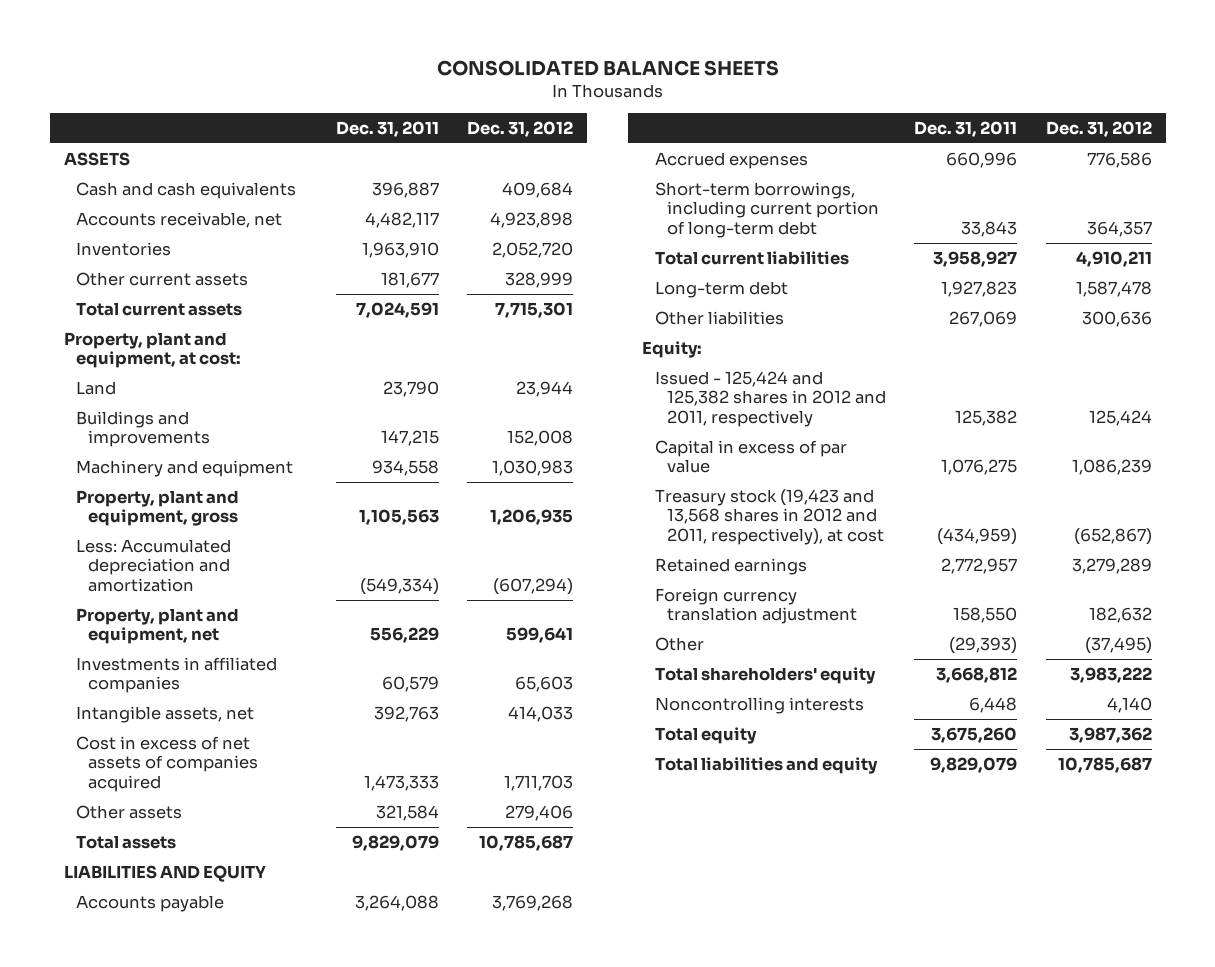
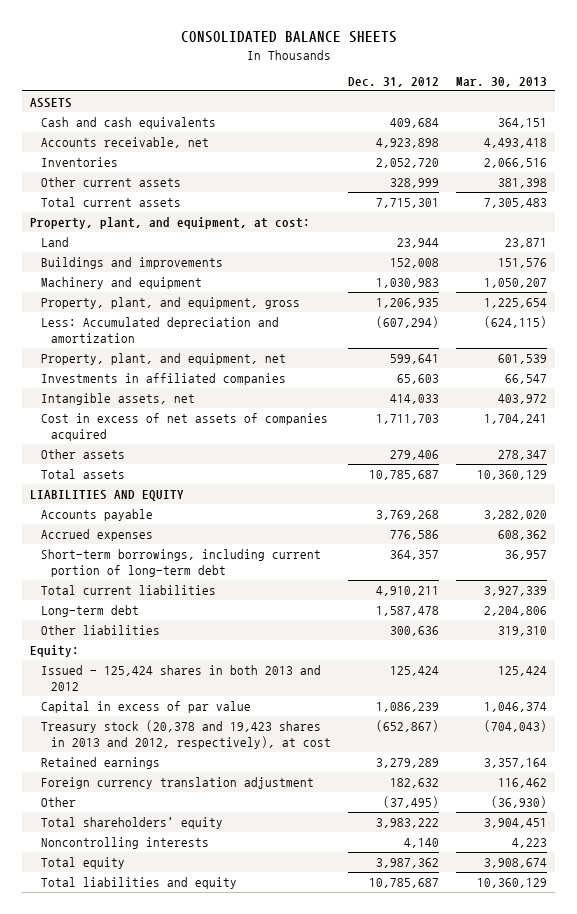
[335,120,439,137] Dec. 31, 2011 -> none
none -> [455,77,547,88] Mar. 30, 2013
[63,331,242,369] Property, plant and equipment, at cost: -> [30,216,311,229] Property, plant, and equipment, at cost:
[76,489,240,527] Property, plant and equipment, gross -> [40,296,300,309] Property, plant, and equipment, gross
[76,607,240,645] Property, plant and equipment, net -> [40,352,286,365] Property, plant, and equipment, net
[654,370,887,427] Issued - 125,424 and 125,382 shares in 2012 and 2011, respectively -> [40,664,321,691] Issued - 125,424 shares in both 2013 and 2012
[654,488,885,545] Treasury stock (19,423 and 13,568 shares in 2012 and 2011, respectively), at cost -> [40,719,332,749] Treasury stock (20,378 and 19,423 shares in 2013 and 2012, respectively), at cost

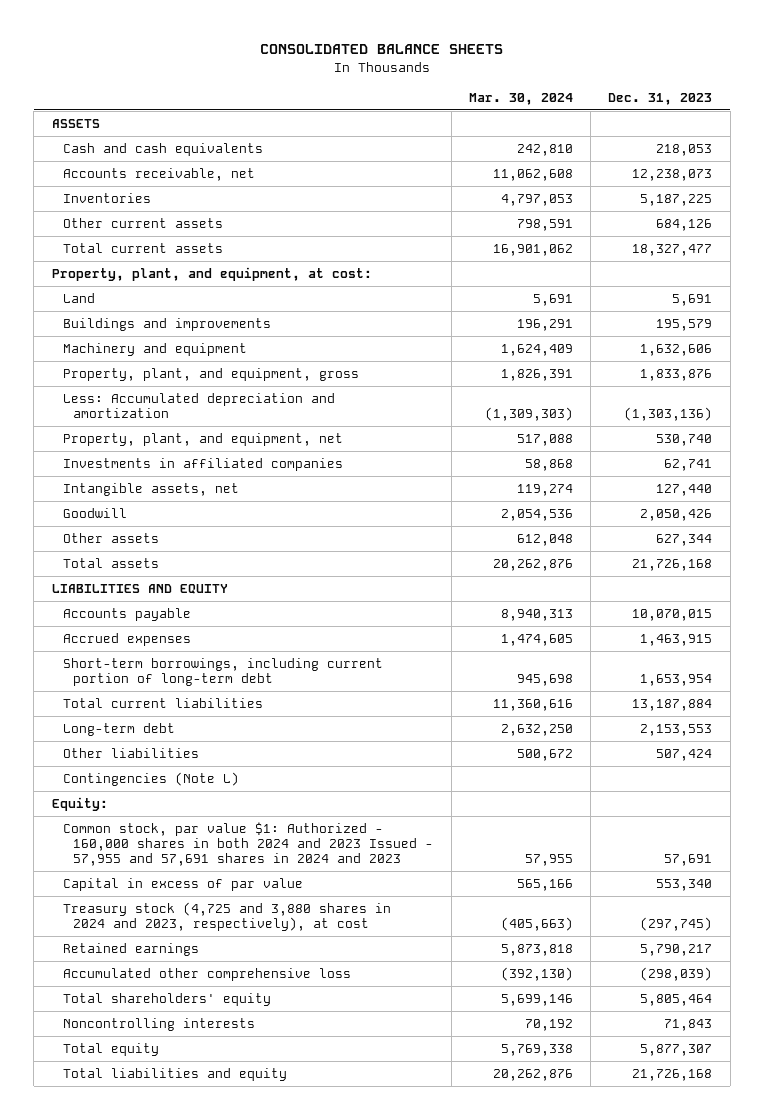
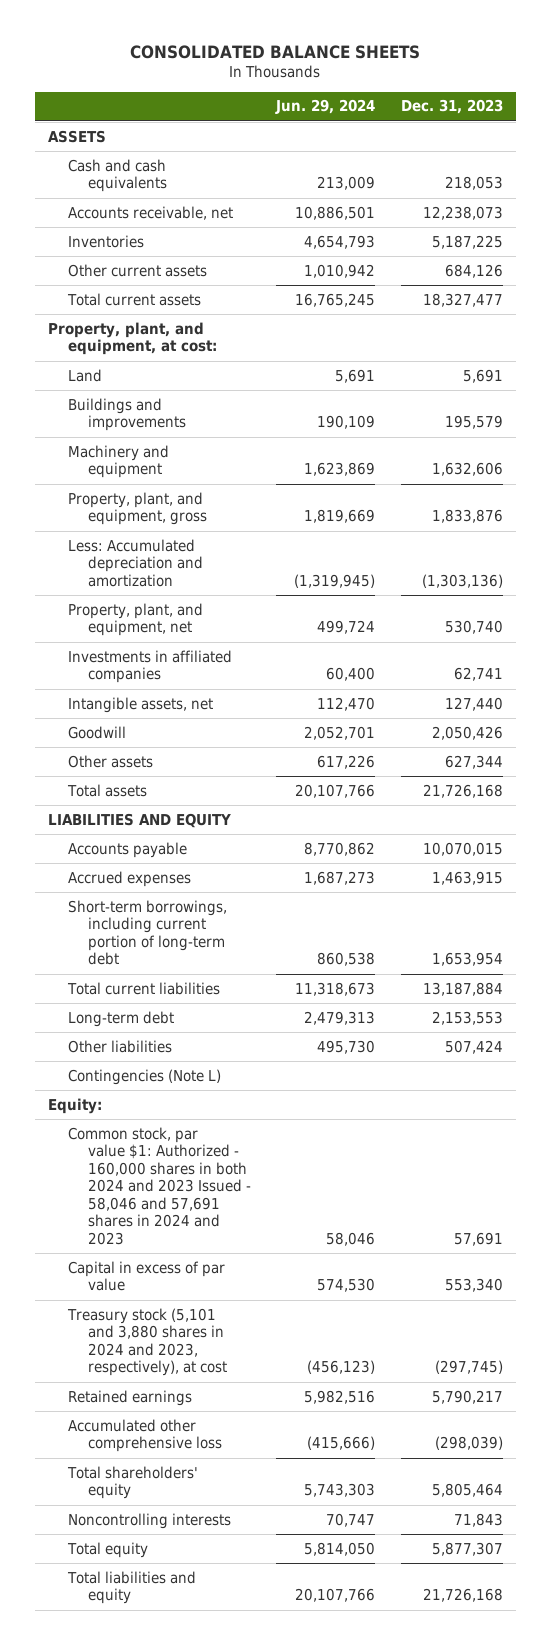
[468,93,573,106] Mar. 30, 2024 -> none
none -> [275,99,376,115] Jun. 29, 2024
[62,821,434,867] Common stock, par value $1: Authorized - 160,000 shares in both 2024 and 2023 Issued - 57,955 and 57,691 shares in 2024 and 2023 -> [67,1126,251,1245] Common stock, par value $1: Authorized - 160,000 shares in both 2024 and 2023 Issued - 58,046 and 57,691 shares in 2024 and 2023
[62,901,391,932] Treasury stock (4,725 and 3,880 shares in 2024 and 2023, respectively), at cost -> [66,1307,227,1377] Treasury stock (5,101 and 3,880 shares in 2024 and 2023, respectively), at cost

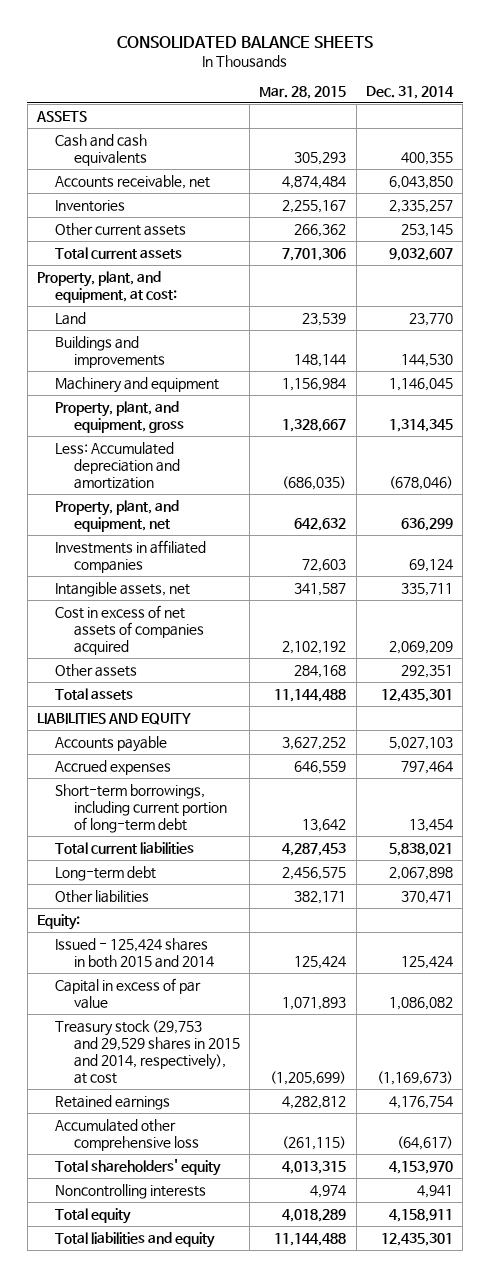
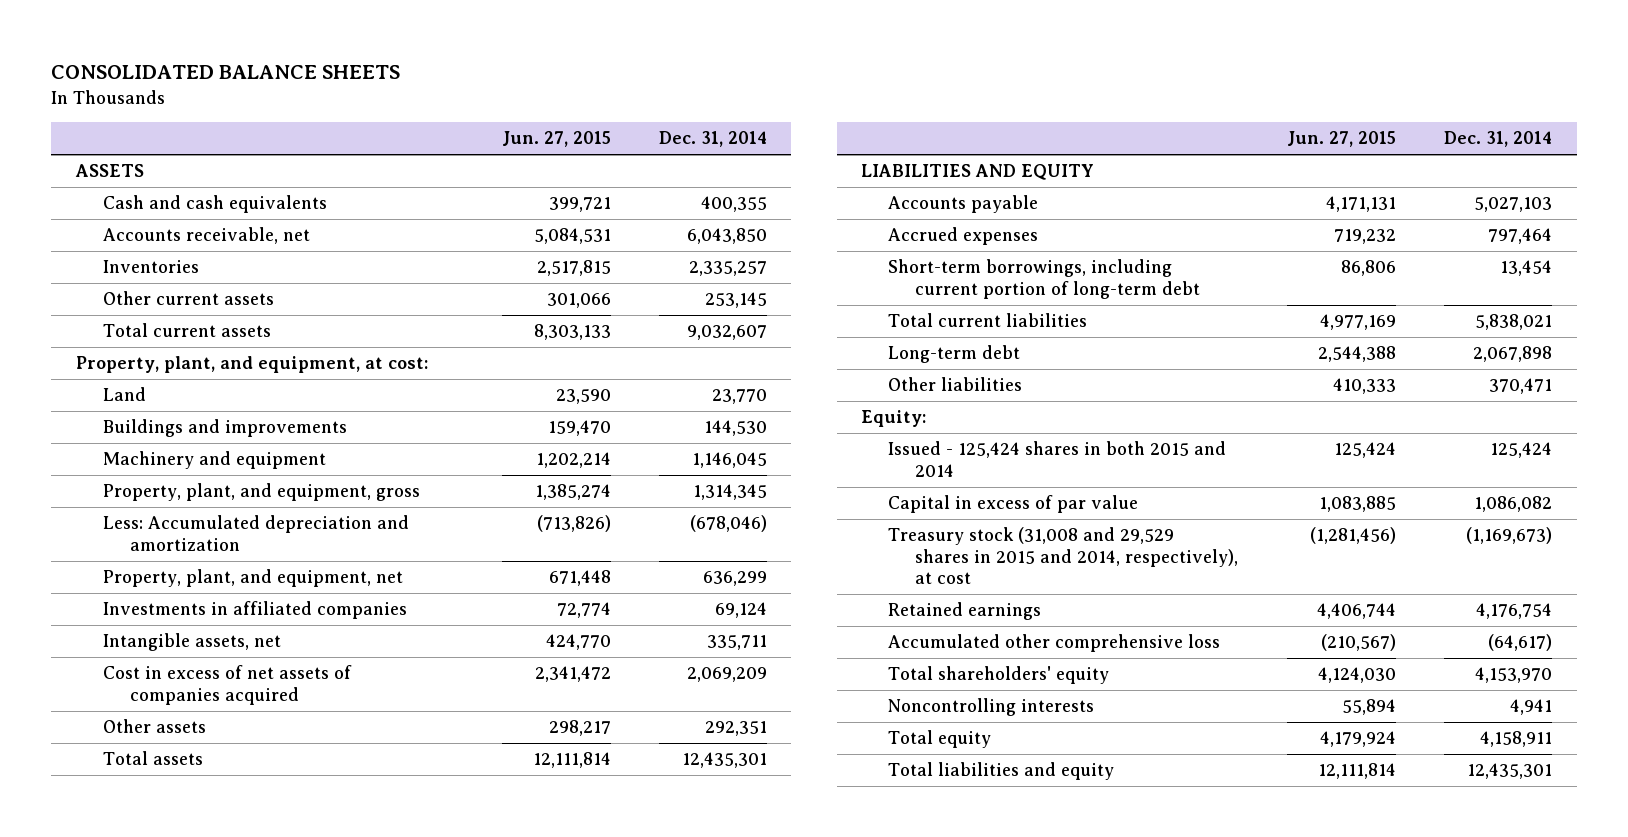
[259,85,347,99] Mar. 28, 2015 -> none
none -> [501,131,611,148] Jun. 27, 2015
[55,1019,240,1084] Treasury stock (29,753 and 29,529 shares in 2015 and 2014, respectively), at cost -> [888,527,1239,585] Treasury stock (31,008 and 29,529 shares in 2015 and 2014, respectively), at cost

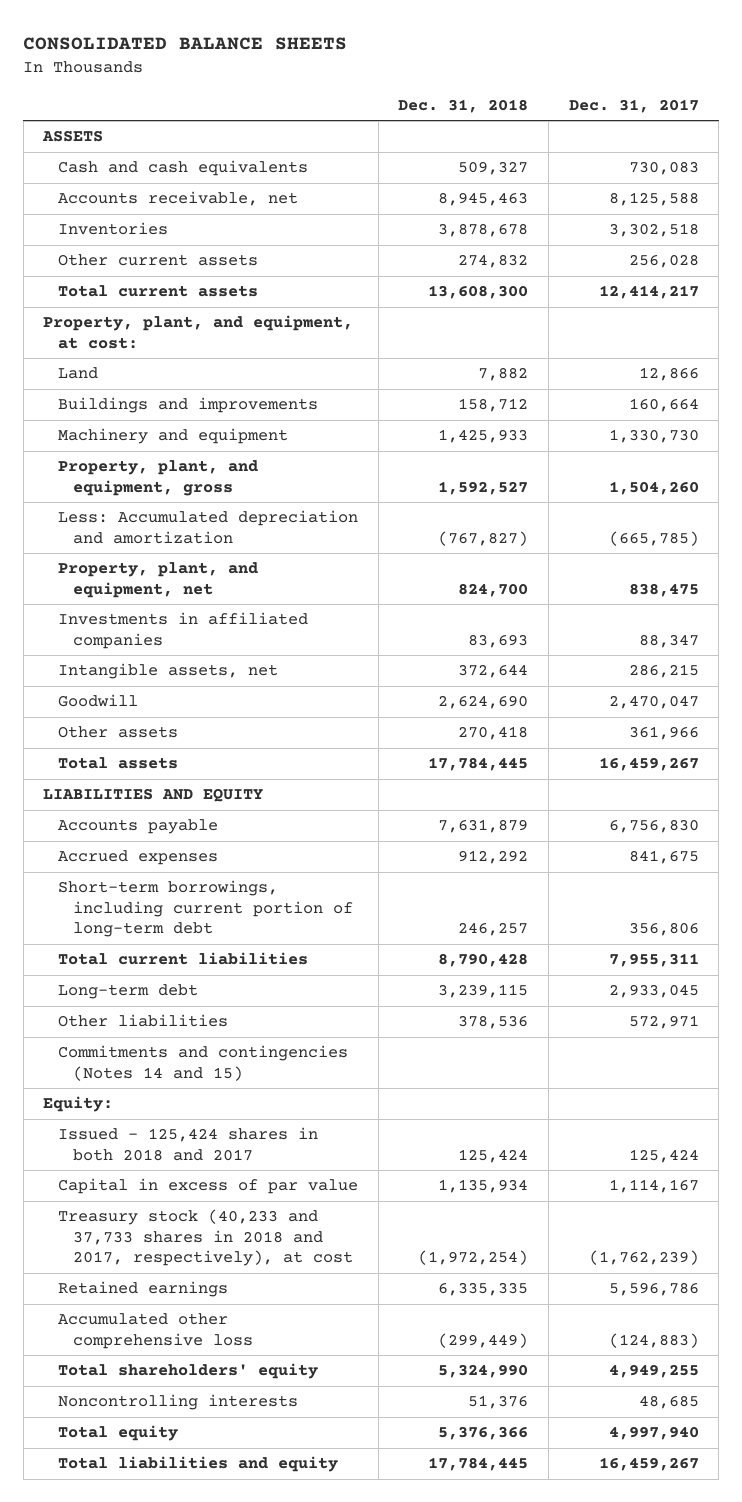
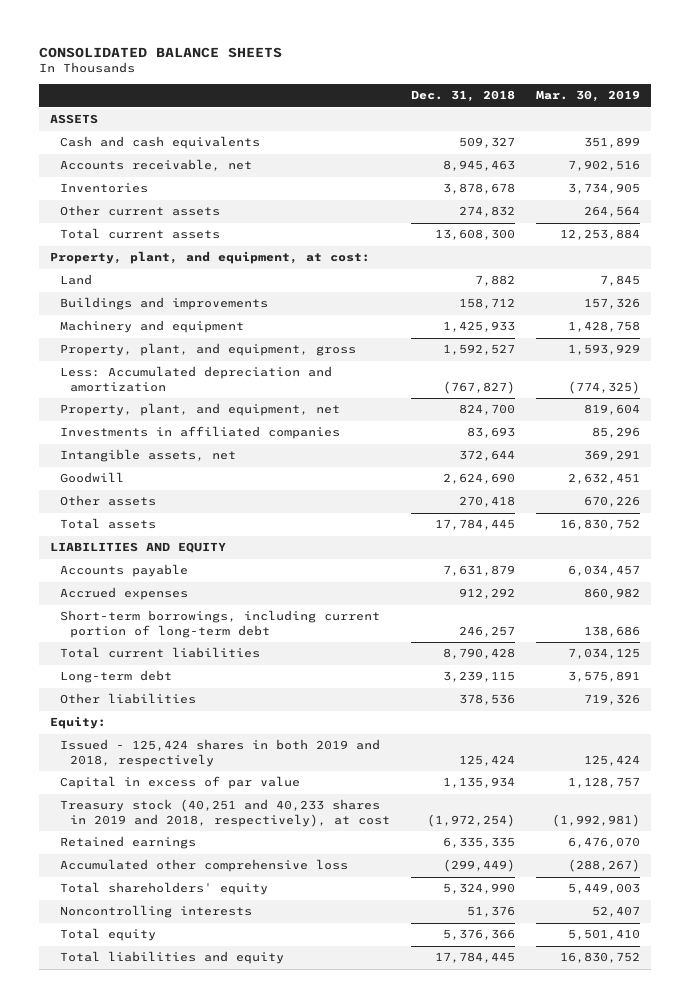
[568,98,699,113] Dec. 31, 2017 -> none
none -> [536,90,641,103] Mar. 30, 2019
[57,1045,348,1081] Commitments and contingencies (Notes 14 and 15) -> none
[57,1127,318,1161] Issued - 125,424 shares in both 2018 and 2017 -> [59,739,380,768] Issued - 125,424 shares in both 2019 and 2018, respectively
[57,1209,353,1267] Treasury stock (40,233 and 37,733 shares in 2018 and 2017, respectively), at cost -> [59,799,390,828] Treasury stock (40,251 and 40,233 shares in 2019 and 2018, respectively), at cost

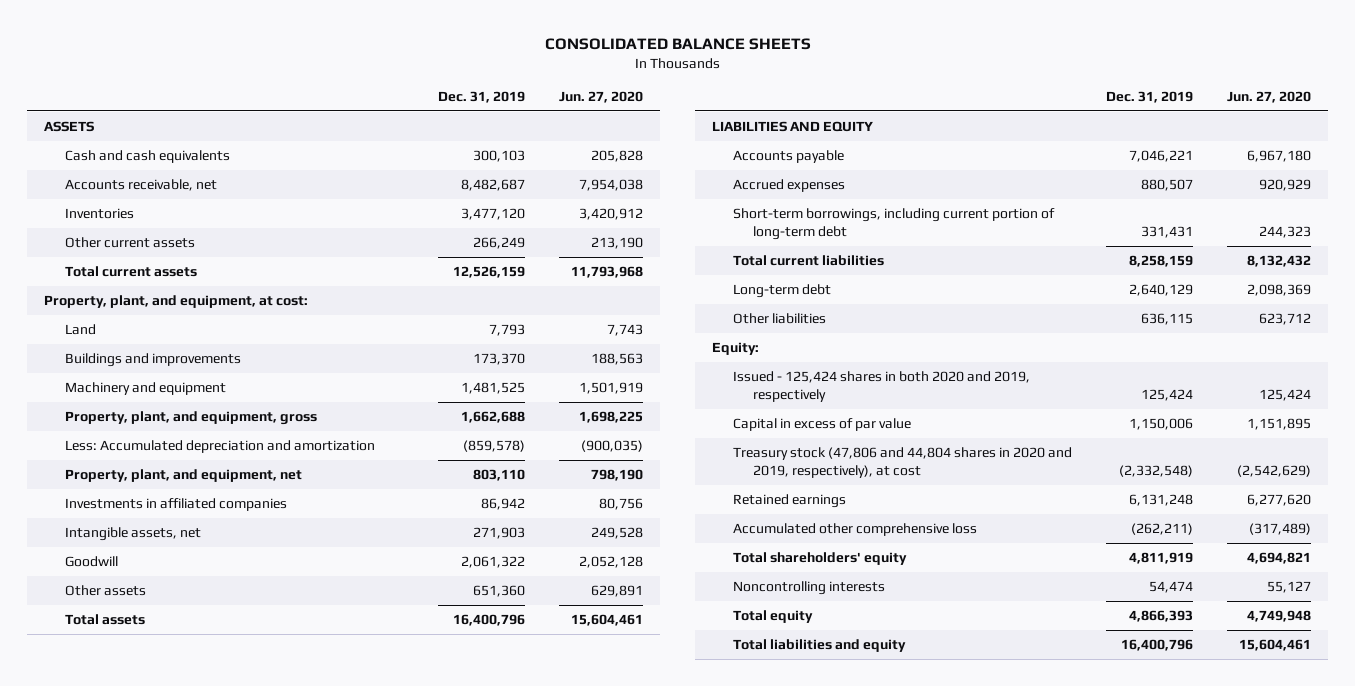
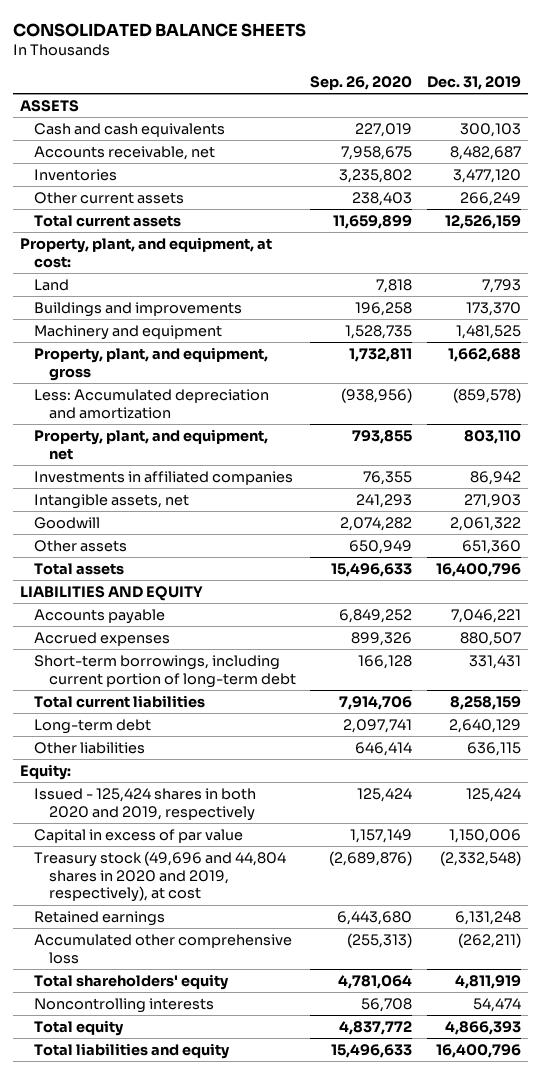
[559,90,644,103] Jun. 27, 2020 -> none
none -> [310,75,413,90] Sep. 26, 2020
[732,447,1072,479] Treasury stock (47,806 and 44,804 shares in 2020 and 2019, respectively), at cost -> [34,850,287,903] Treasury stock (49,696 and 44,804 shares in 2020 and 2019, respectively), at cost

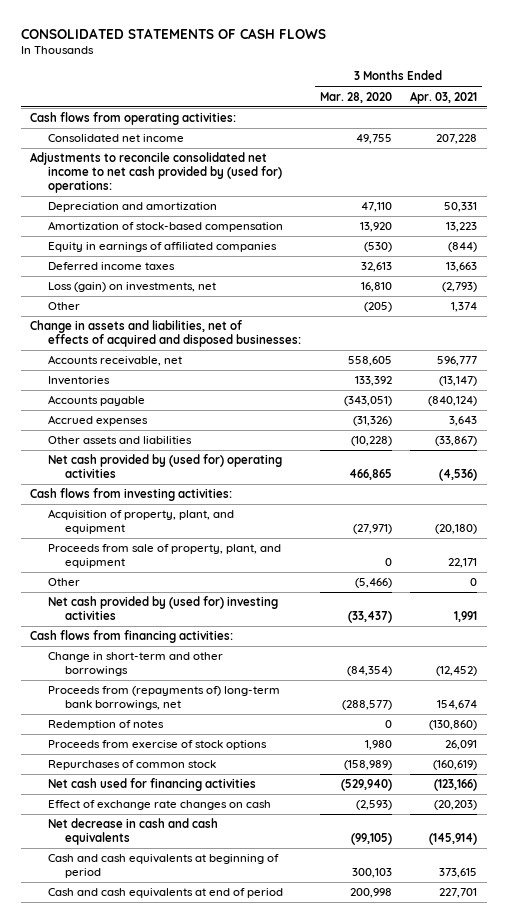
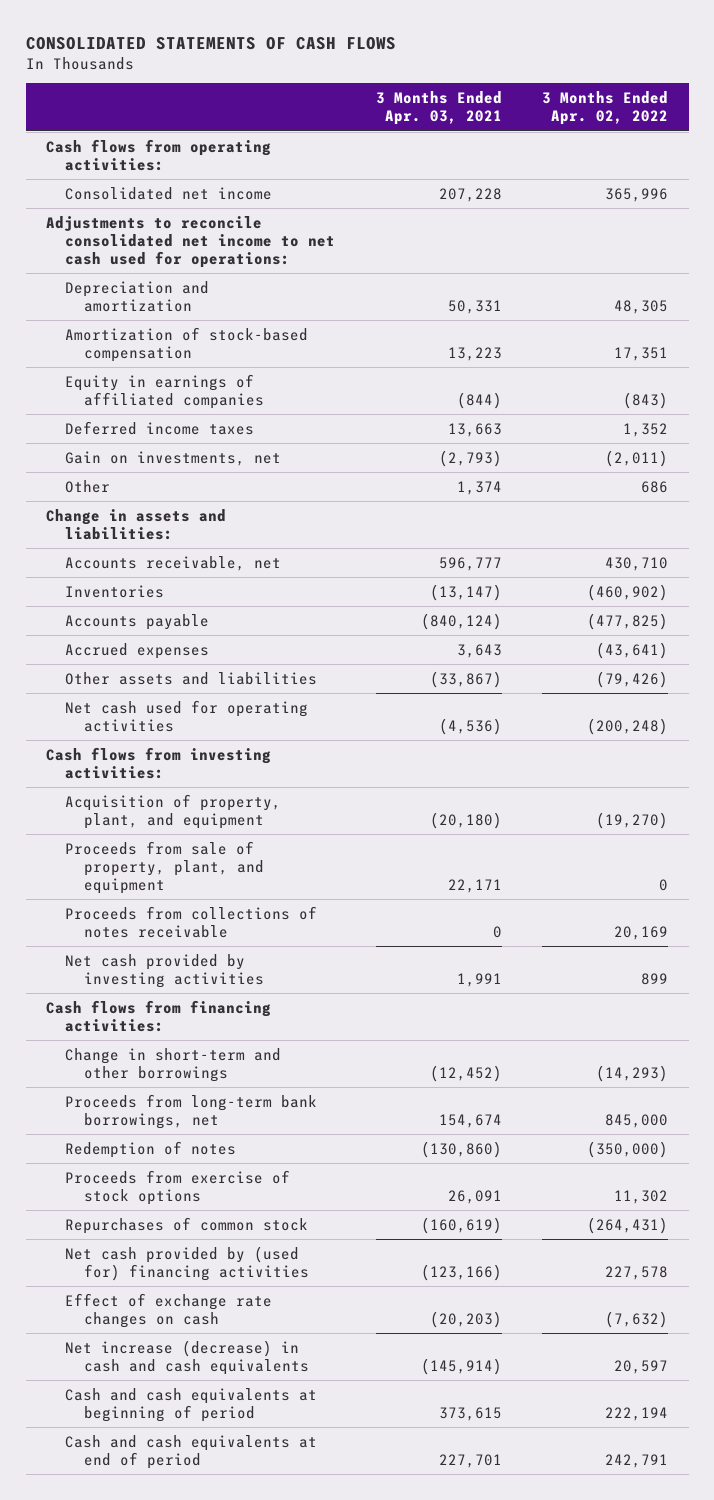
[319,91,392,103] Mar. 28, 2020 -> none
none -> [542,91,669,126] 3 Months Ended Apr. 02, 2022
[30,152,282,193] Adjustments to reconcile consolidated net income to net cash provided by (used for) operations: -> [45,215,336,268] Adjustments to reconcile consolidated net income to net cash used for operations:
[47,282,216,293] Loss (gain) on investments, net -> [65,450,282,466] Gain on investments, net
[30,320,301,348] Change in assets and liabilities, net of effects of acquired and disposed businesses: -> [45,508,226,540] Change in assets and liabilities:
[47,454,282,479] Net cash provided by (used for) operating activities -> [65,699,309,732] Net cash used for operating activities
[47,578,80,587] Other -> none
none -> [65,905,318,938] Proceeds from collections of notes receivable
[47,596,278,621] Net cash provided by (used for) investing activities -> [65,953,265,988] Net cash provided by investing activities
[47,686,280,711] Proceeds from (repayments of) long-term bank borrowings, net -> [65,1093,318,1129] Proceeds from long-term bank borrowings, net
[47,778,256,792] Net cash used for financing activities -> [65,1245,310,1281] Net cash provided by (used for) financing activities
[47,818,218,846] Net decrease in cash and cash equivalents -> [65,1339,310,1375] Net increase (decrease) in cash and cash equivalents

